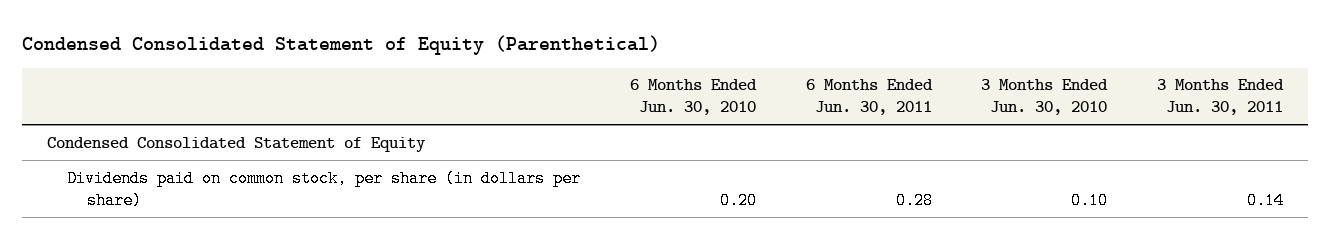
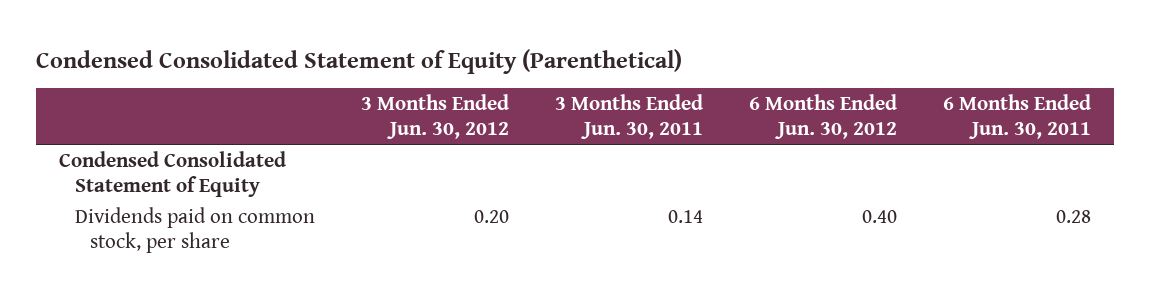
[629,79,757,116] 6 Months Ended Jun. 30, 2010 -> none
[981,79,1109,116] 3 Months Ended Jun. 30, 2010 -> none
none -> [360,93,509,140] 3 Months Ended Jun. 30, 2012
none -> [748,93,897,140] 6 Months Ended Jun. 30, 2012
[67,169,582,209] Dividends paid on common stock, per share (in dollars per share) -> [74,206,315,254] Dividends paid on common stock, per share

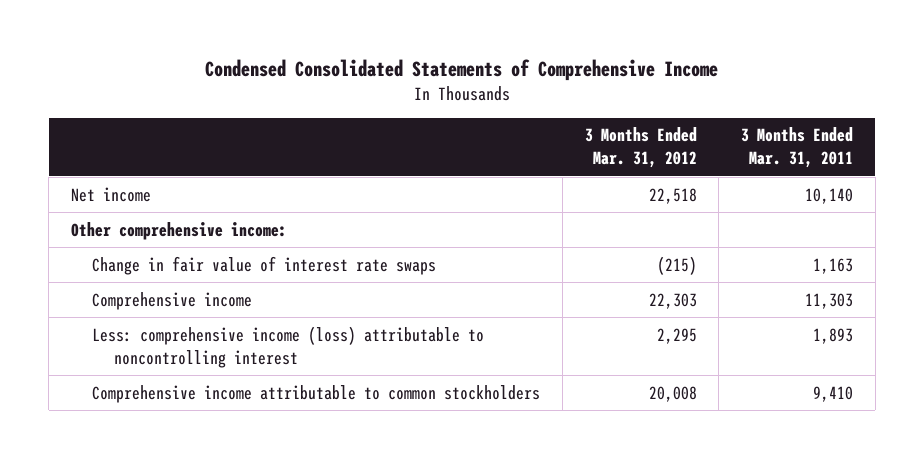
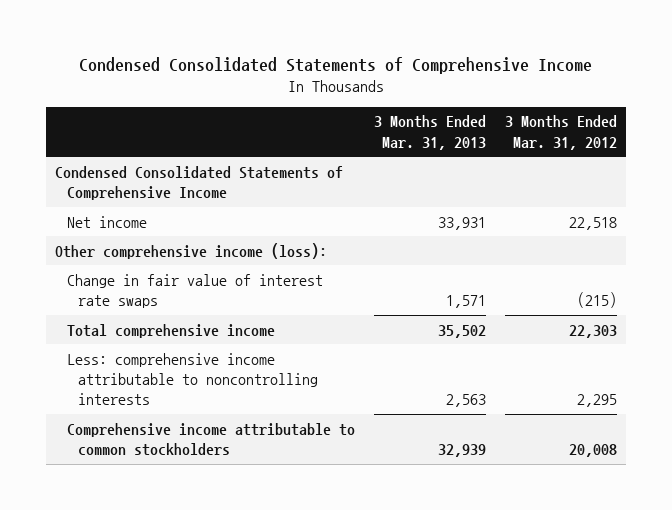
[740,127,853,169] 3 Months Ended Mar. 31, 2011 -> none
none -> [373,115,486,150] 3 Months Ended Mar. 31, 2013
none -> [55,165,344,200] Condensed Consolidated Statements of Comprehensive Income
[71,221,288,240] Other comprehensive income: -> [55,242,328,259] Other comprehensive income (loss):
[92,291,253,310] Comprehensive income -> [66,323,275,338] Total comprehensive income
[92,325,485,368] Less: comprehensive income (loss) attributable to noncontrolling interest -> [66,352,318,406] Less: comprehensive income attributable to noncontrolling interests

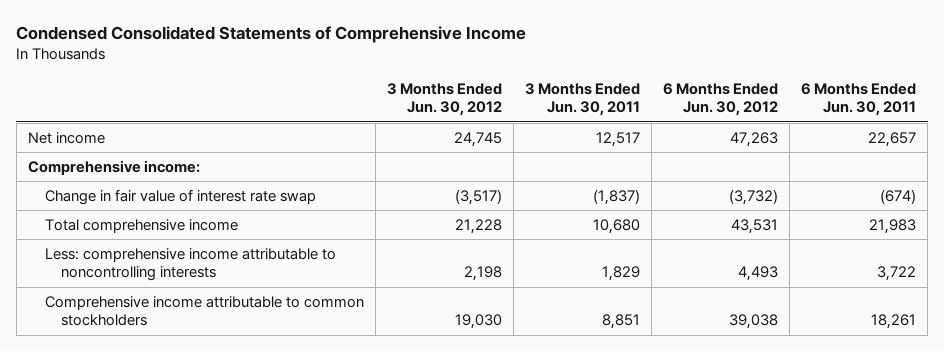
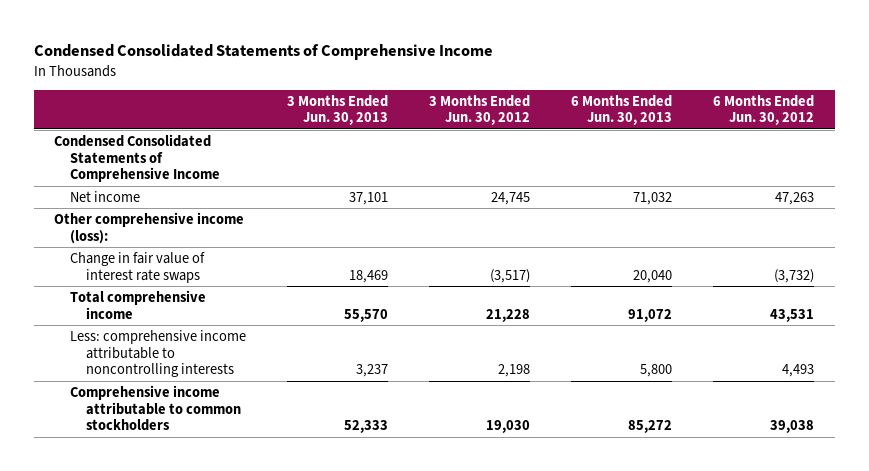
[524,82,640,117] 3 Months Ended Jun. 30, 2011 -> none
[801,82,917,117] 6 Months Ended Jun. 30, 2011 -> none
none -> [287,94,389,126] 3 Months Ended Jun. 30, 2013
none -> [571,94,673,126] 6 Months Ended Jun. 30, 2013
none -> [54,133,221,183] Condensed Consolidated Statements of Comprehensive Income
[27,159,200,175] Comprehensive income: -> [54,211,245,244] Other comprehensive income (loss):
[44,188,316,205] Change in fair value of interest rate swap -> [70,251,206,283] Change in fair value of interest rate swaps

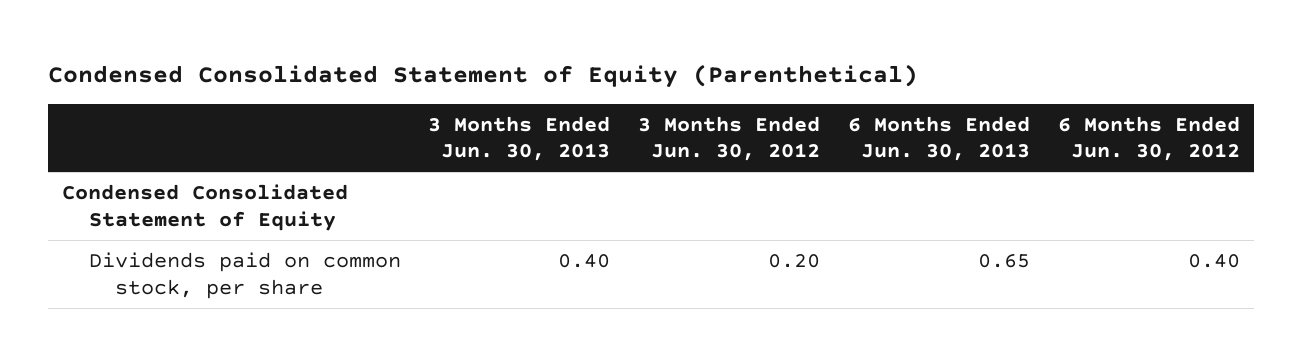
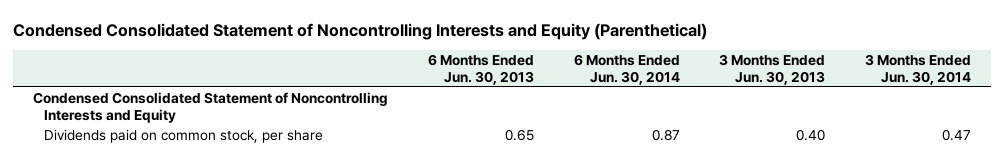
[47,63,918,88] Condensed Consolidated Statement of Equity (Parenthetical) -> [13,22,708,40] Condensed Consolidated Statement of Noncontrolling Interests and Equity (Parenthetical)
[638,115,821,162] 3 Months Ended Jun. 30, 2012 -> none
[1058,115,1241,162] 6 Months Ended Jun. 30, 2012 -> none
none -> [573,54,680,85] 6 Months Ended Jun. 30, 2014
none -> [864,54,971,85] 3 Months Ended Jun. 30, 2014
[61,184,348,231] Condensed Consolidated Statement of Equity -> [33,92,389,123] Condensed Consolidated Statement of Noncontrolling Interests and Equity

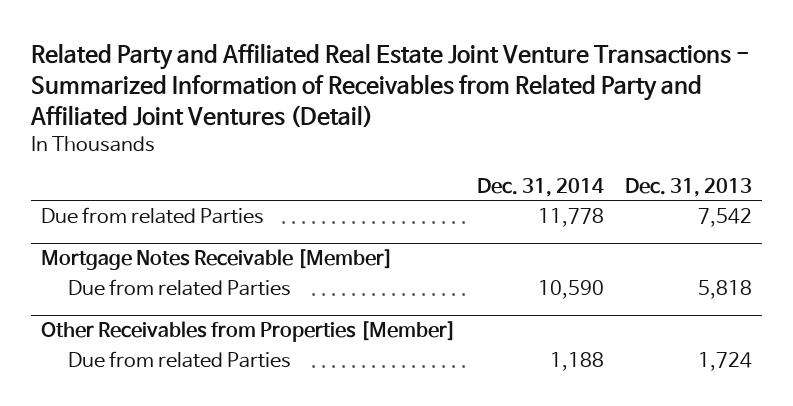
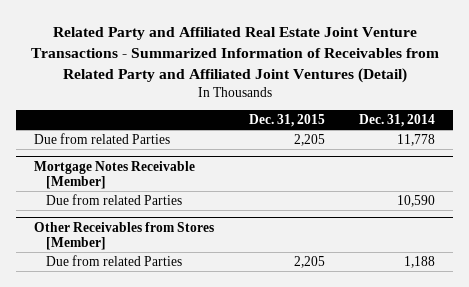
[624,177,752,197] Dec. 31, 2013 -> none
none -> [248,114,325,128] Dec. 31, 2015
[41,321,457,343] Other Receivables from Properties [Member] -> [33,221,214,251] Other Receivables from Stores [Member]

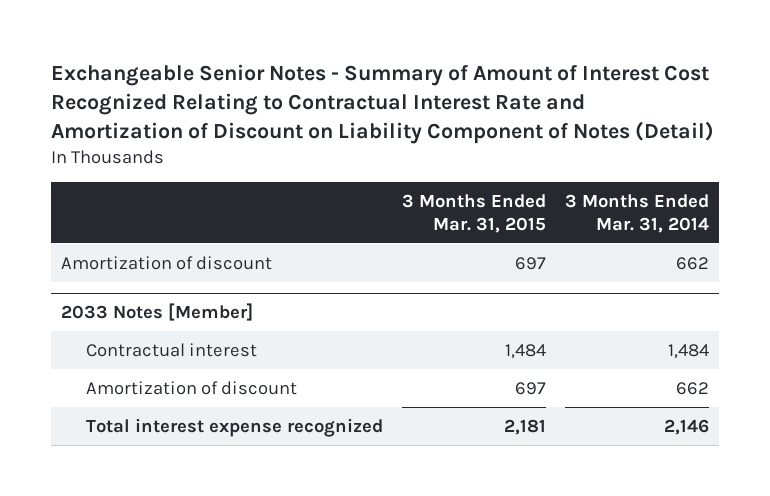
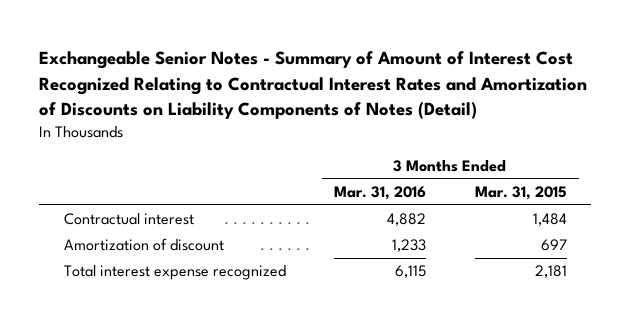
[51,64,715,145] Exchangeable Senior Notes - Summary of Amount of Interest Cost Recognized Relating to Contractual Interest Rate and Amortization of Discount on Liability Component of Notes (Detail) -> [39,51,588,119] Exchangeable Senior Notes - Summary of Amount of Interest Cost Recognized Relating to Contractual Interest Rates and Amortization of Discounts on Liability Components of Notes (Detail)
[565,193,710,233] 3 Months Ended Mar. 31, 2014 -> none
none -> [334,186,427,201] Mar. 31, 2016
[60,255,272,270] Amortization of discount -> none
[60,303,253,322] 2033 Notes [Member] -> none

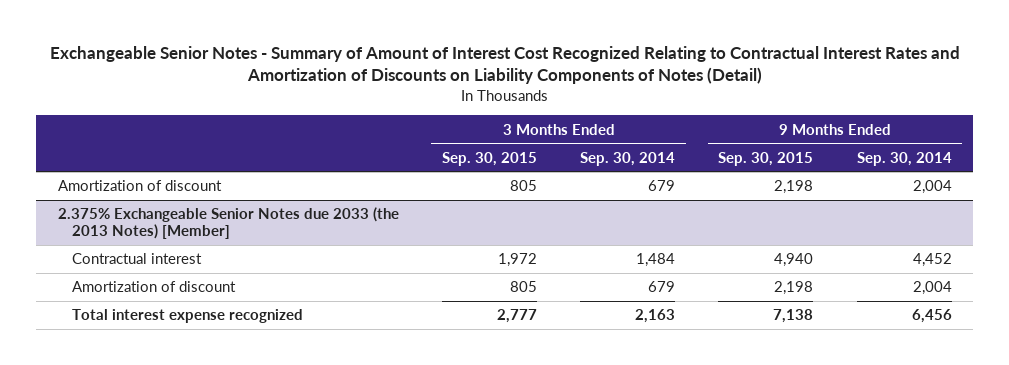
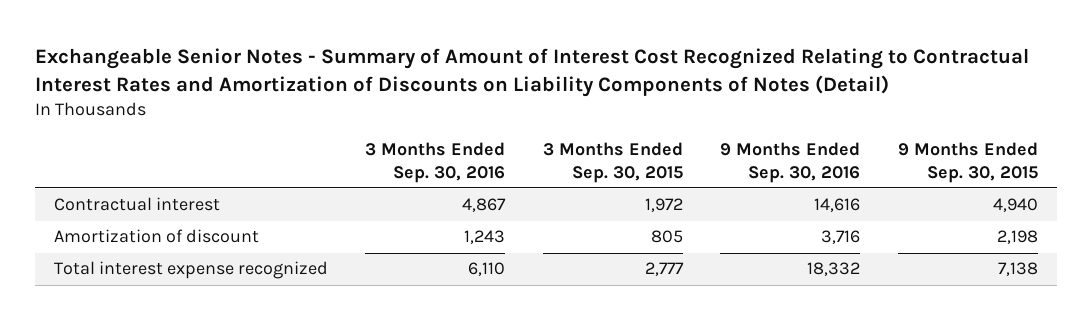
[580,151,676,166] Sep. 30, 2014 -> none
[856,151,952,166] Sep. 30, 2014 -> none
none -> [365,141,506,183] 3 Months Ended Sep. 30, 2016
none -> [720,141,861,183] 9 Months Ended Sep. 30, 2016
[57,180,222,192] Amortization of discount -> none
[57,207,399,240] 2.375% Exchangeable Senior Notes due 2033 (the 2013 Notes) [Member] -> none

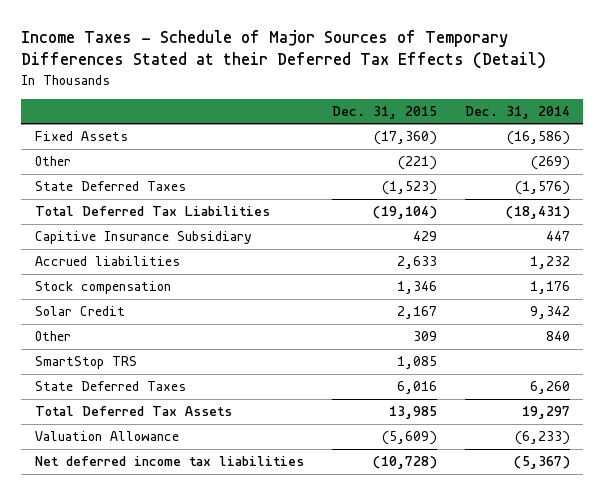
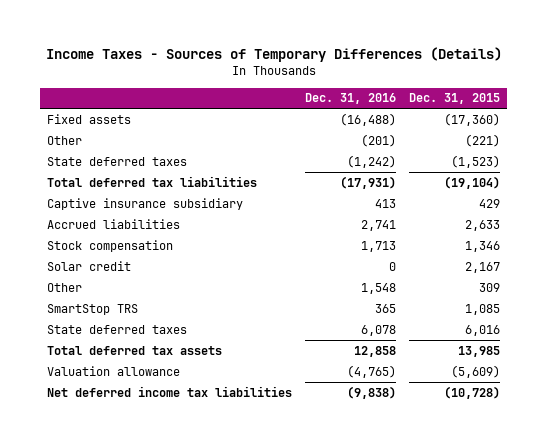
[21,30,547,70] Income Taxes - Schedule of Major Sources of Temporary Differences Stated at their Deferred Tax Effects (Detail) -> [45,47,502,63] Income Taxes - Sources of Temporary Differences (Details)
[464,106,570,120] Dec. 31, 2014 -> none
none -> [305,93,397,105] Dec. 31, 2016
[35,131,129,142] Fixed Assets -> [46,113,131,124] Fixed assets
[35,181,187,192] State Deferred Taxes -> [46,156,187,166] State deferred taxes
[35,206,271,217] Total Deferred Tax Liabilities -> [46,175,257,187] Total deferred tax liabilities
[35,231,253,245] Capitive Insurance Subsidiary -> [46,197,243,210] Captive insurance subsidiary
[35,306,126,317] Solar Credit -> [46,260,131,271] Solar credit
[35,381,187,392] State Deferred Taxes -> [46,324,187,334] State deferred taxes
[35,406,233,417] Total Deferred Tax Assets -> [46,345,222,355] Total deferred tax assets
[35,431,180,442] Valuation Allowance -> [46,365,180,376] Valuation allowance

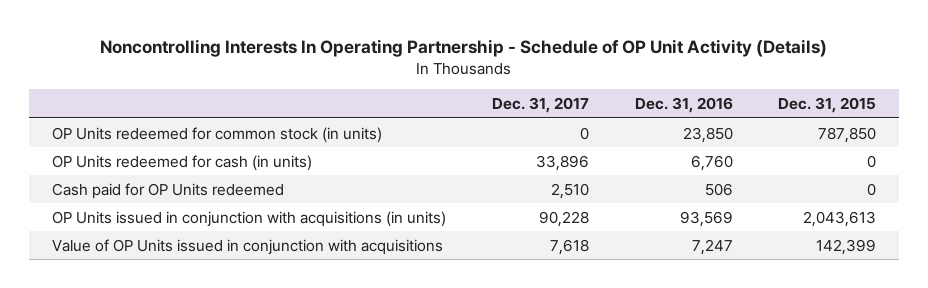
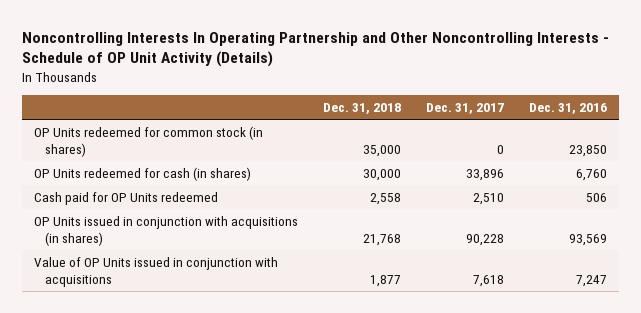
[100,39,828,58] Noncontrolling Interests In Operating Partnership - Schedule of OP Unit Activity (Details) -> [21,31,609,68] Noncontrolling Interests In Operating Partnership and Other Noncontrolling Interests - Schedule of OP Unit Activity (Details)
[778,97,877,114] Dec. 31, 2015 -> none
none -> [323,102,402,114] Dec. 31, 2018
[52,126,383,143] OP Units redeemed for common stock (in units) -> [34,125,264,157] OP Units redeemed for common stock (in shares)
[52,154,313,171] OP Units redeemed for cash (in units) -> [34,166,252,181] OP Units redeemed for cash (in shares)
[52,210,447,227] OP Units issued in conjunction with acquisitions (in units) -> [34,215,299,246] OP Units issued in conjunction with acquisitions (in shares)

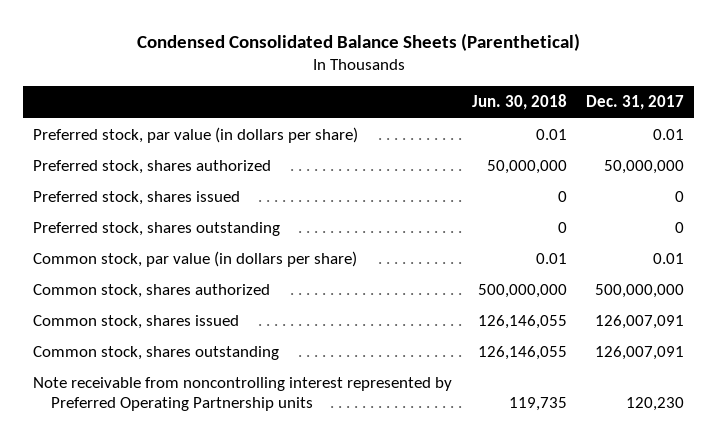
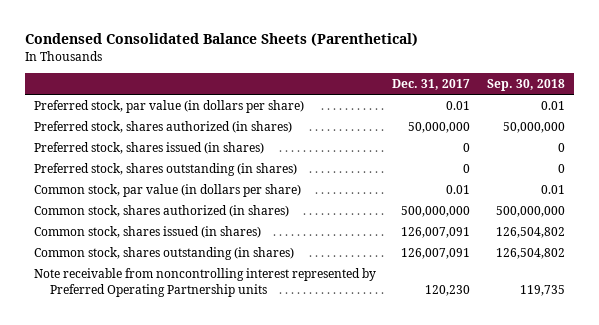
[471,94,567,111] Jun. 30, 2018 -> none
none -> [487,78,566,91] Sep. 30, 2018
[32,160,271,175] Preferred stock, shares authorized -> [33,121,292,134] Preferred stock, shares authorized (in shares)
[32,191,240,206] Preferred stock, shares issued -> [33,142,264,155] Preferred stock, shares issued (in shares)
[32,222,280,237] Preferred stock, shares outstanding -> [33,163,297,177] Preferred stock, shares outstanding (in shares)
[32,284,270,299] Common stock, shares authorized -> [33,205,289,218] Common stock, shares authorized (in shares)
[32,315,239,330] Common stock, shares issued -> [33,226,261,239] Common stock, shares issued (in shares)
[32,346,279,361] Common stock, shares outstanding -> [33,247,294,261] Common stock, shares outstanding (in shares)

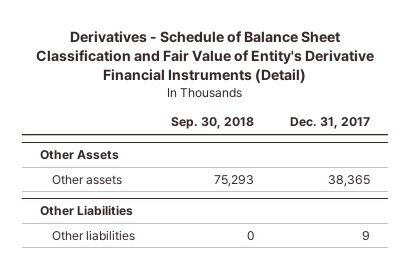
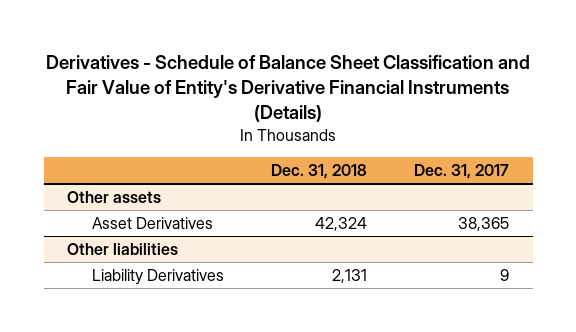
[36,30,375,84] Derivatives - Schedule of Balance Sheet Classification and Fair Value of Entity's Derivative Financial Instruments (Detail) -> [46,55,531,123] Derivatives - Schedule of Balance Sheet Classification and Fair Value of Entity's Derivative Financial Instruments (Details)
[171,117,255,130] Sep. 30, 2018 -> none
none -> [271,164,368,180] Dec. 31, 2018
[40,150,120,161] Other Assets -> [67,190,162,203] Other assets
[52,174,123,185] Other assets -> [92,216,214,229] Asset Derivatives
[40,205,134,217] Other Liabilities -> [67,242,179,255] Other liabilities
[52,229,136,241] Other liabilities -> [92,268,225,285] Liability Derivatives

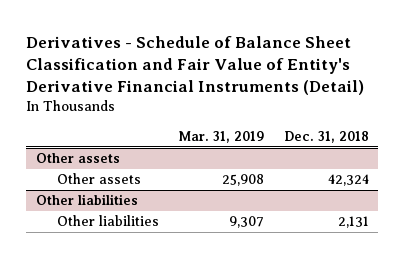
[46,55,531,123] Derivatives - Schedule of Balance Sheet Classification and Fair Value of Entity's Derivative Financial Instruments (Details) -> [26,36,365,96] Derivatives - Schedule of Balance Sheet Classification and Fair Value of Entity's Derivative Financial Instruments (Detail)
[414,164,510,180] Dec. 31, 2017 -> none
none -> [178,130,265,143] Mar. 31, 2019
[92,216,214,229] Asset Derivatives -> [56,173,141,185] Other assets
[92,268,225,285] Liability Derivatives -> [56,215,159,227] Other liabilities

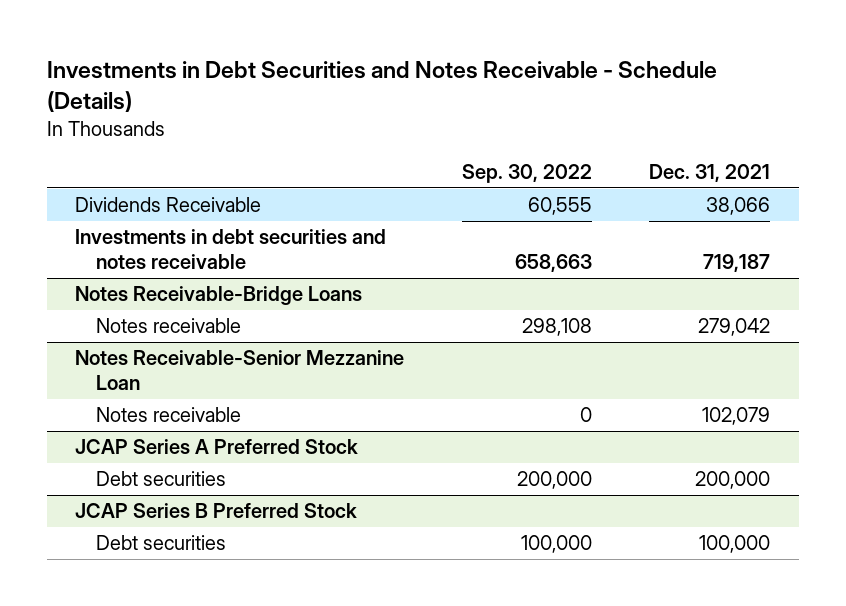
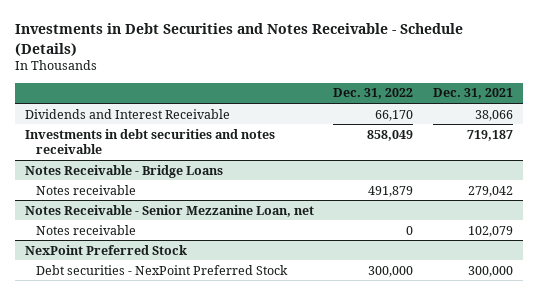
[461,164,592,184] Sep. 30, 2022 -> none
none -> [333,88,414,100] Dec. 31, 2022
[75,197,262,213] Dividends Receivable -> [24,108,230,119] Dividends and Interest Receivable
[75,286,363,306] Notes Receivable-Bridge Loans -> [24,164,223,178] Notes Receivable - Bridge Loans
[75,350,405,391] Notes Receivable-Senior Mezzanine Loan -> [24,204,314,217] Notes Receivable - Senior Mezzanine Loan, net
[75,439,359,455] JCAP Series A Preferred Stock -> none
[75,503,358,519] JCAP Series B Preferred Stock -> none
[96,535,227,551] Debt securities -> none
none -> [24,244,187,255] NexPoint Preferred Stock
[96,471,227,487] Debt securities -> [36,264,289,275] Debt securities - NexPoint Preferred Stock
[695,471,771,490] 200,000 -> [467,265,513,277] 300,000

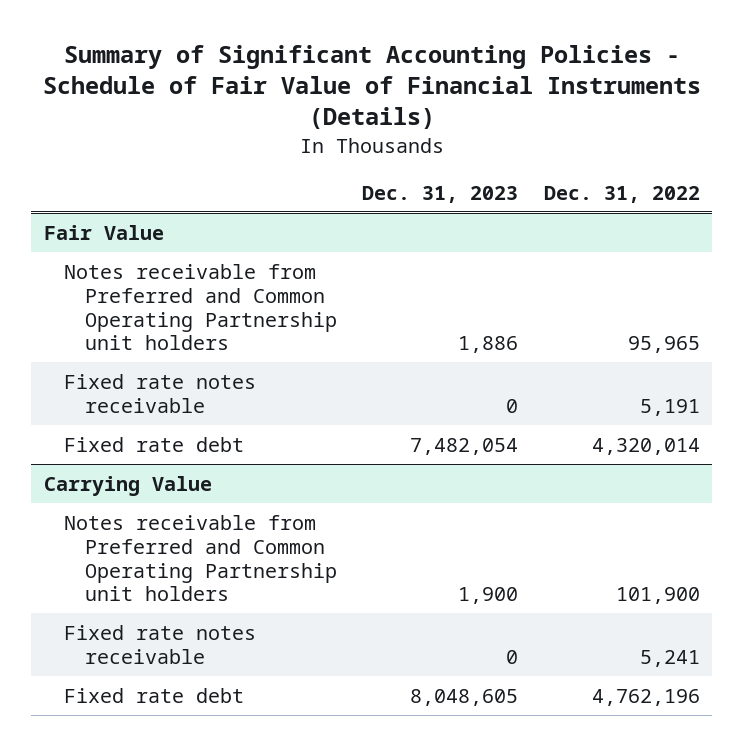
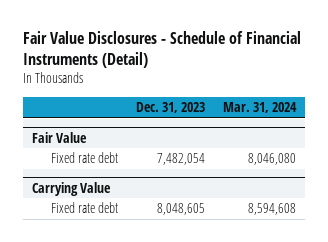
[42,44,701,130] Summary of Significant Accounting Policies - Schedule of Fair Value of Financial Instruments (Details) -> [23,31,302,69] Fair Value Disclosures - Schedule of Financial Instruments (Detail)
[543,185,700,203] Dec. 31, 2022 -> none
none -> [222,102,297,114] Mar. 31, 2024
[64,263,337,351] Notes receivable from Preferred and Common Operating Partnership unit holders -> none
[64,373,257,413] Fixed rate notes receivable -> none
[64,514,337,602] Notes receivable from Preferred and Common Operating Partnership unit holders -> none
[64,624,257,664] Fixed rate notes receivable -> none

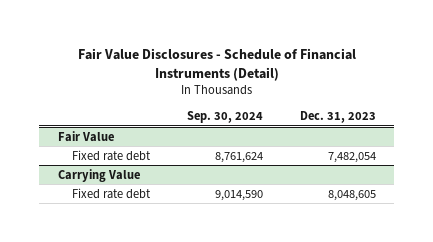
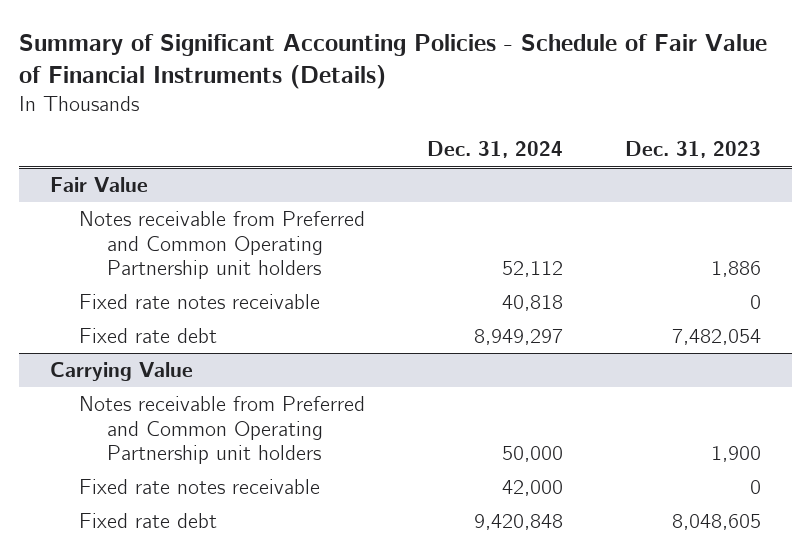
[77,47,356,81] Fair Value Disclosures - Schedule of Financial Instruments (Detail) -> [19,34,768,90] Summary of Significant Accounting Policies - Schedule of Fair Value of Financial Instruments (Details)
[186,111,263,124] Sep. 30, 2024 -> none
none -> [426,141,563,159] Dec. 31, 2024
none -> [78,211,365,279] Notes receivable from Preferred and Common Operating Partnership unit holders
none -> [78,294,320,310] Fixed rate notes receivable
none -> [78,396,365,464] Notes receivable from Preferred and Common Operating Partnership unit holders
none -> [78,479,320,495] Fixed rate notes receivable

